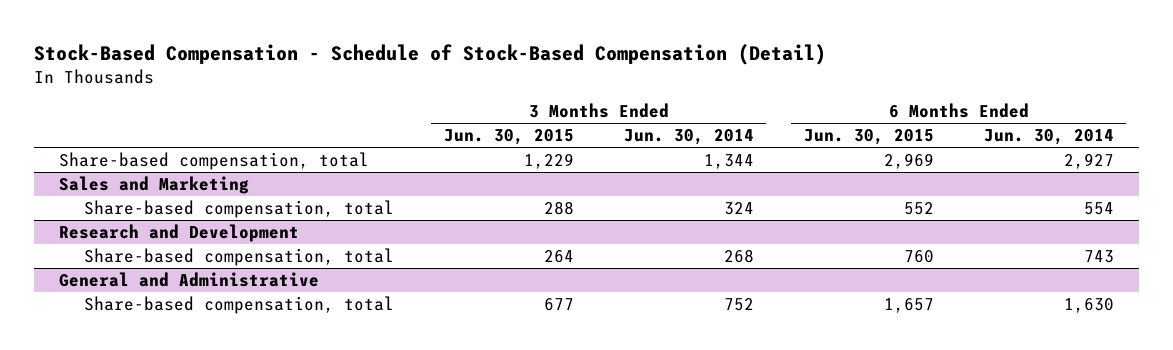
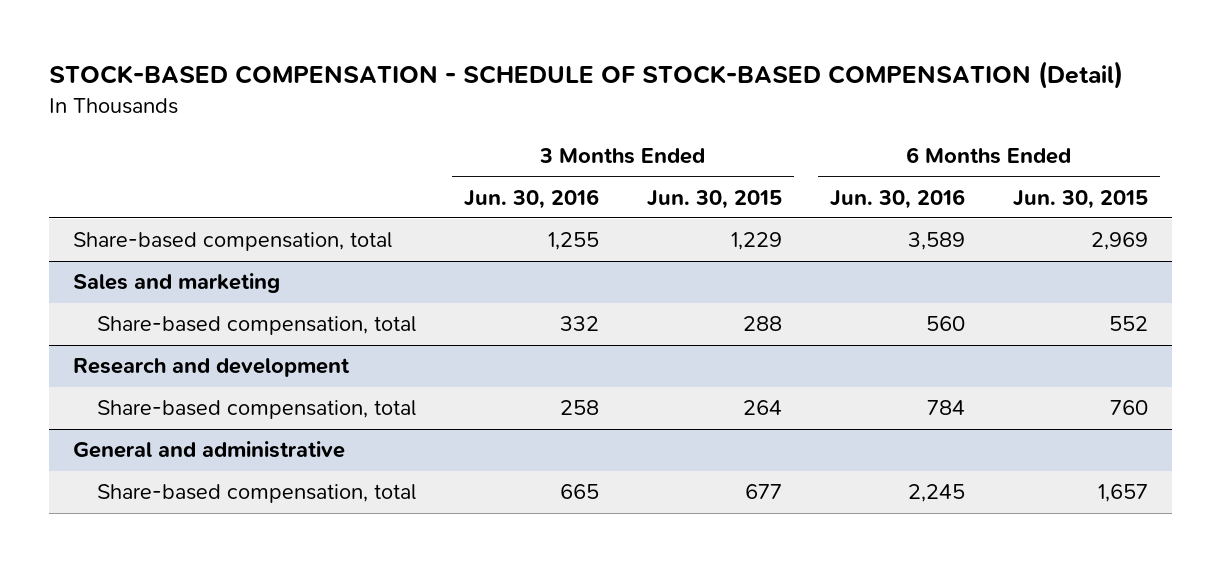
[33,43,826,65] Stock-Based Compensation - Schedule of Stock-Based Compensation (Detail) -> [49,61,1124,90] STOCK-BASED COMPENSATION - SCHEDULE OF STOCK-BASED COMPENSATION (Detail)
[623,129,754,146] Jun. 30, 2014 -> none
[983,129,1114,146] Jun. 30, 2014 -> none
none -> [463,188,599,209] Jun. 30, 2016
none -> [829,188,965,209] Jun. 30, 2016
[58,175,249,194] Sales and Marketing -> [73,273,281,294] Sales and marketing
[58,223,299,242] Research and Development -> [73,358,351,378] Research and development
[58,271,319,287] General and Administrative -> [73,441,346,459] General and administrative

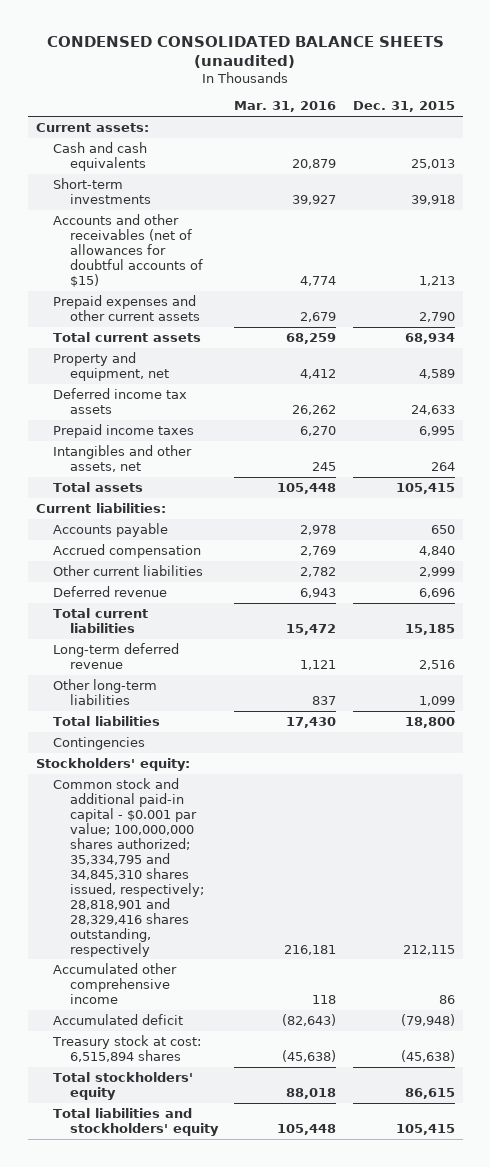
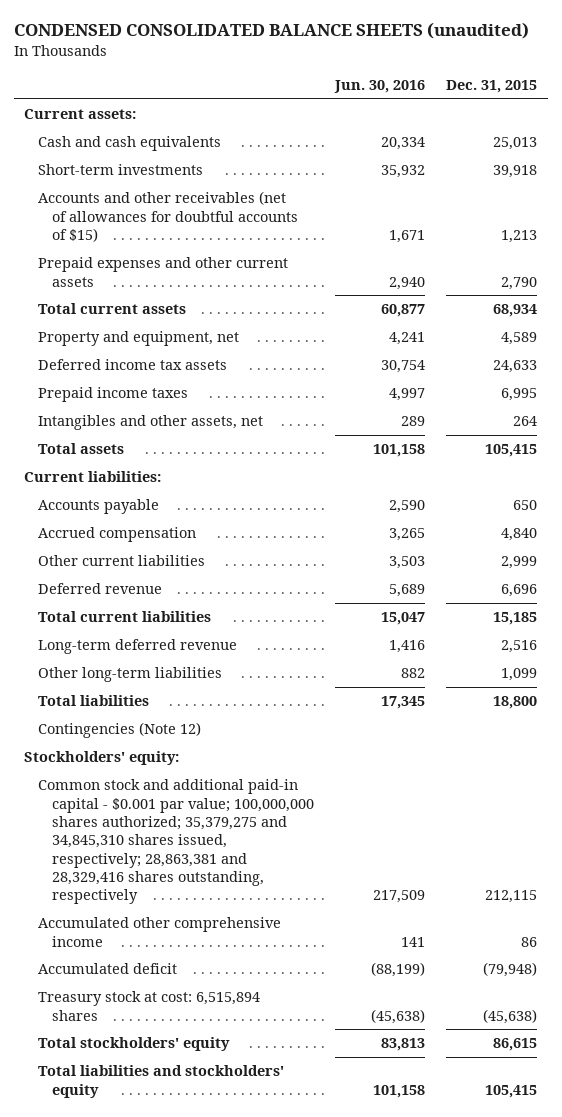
[234,101,337,113] Mar. 31, 2016 -> none
none -> [334,80,426,94] Jun. 30, 2016
[52,736,145,750] Contingencies -> [38,722,202,739] Contingencies (Note 12)
[52,777,205,957] Common stock and additional paid-in capital - $0.001 par value; 100,000,000 shares authorized; 35,334,795 and 34,845,310 shares issued, respectively; 28,818,901 and 28,329,416 shares outstanding, respectively -> [38,779,315,905] Common stock and additional paid-in capital - $0.001 par value; 100,000,000 shares authorized; 35,379,275 and 34,845,310 shares issued, respectively; 28,863,381 and 28,329,416 shares outstanding, respectively

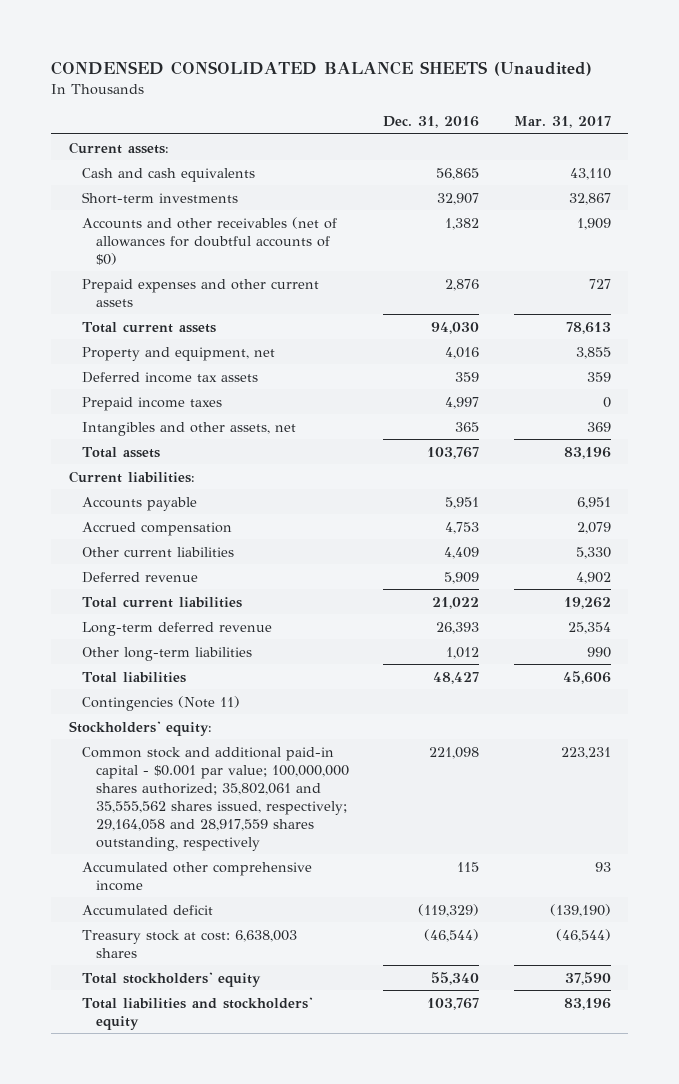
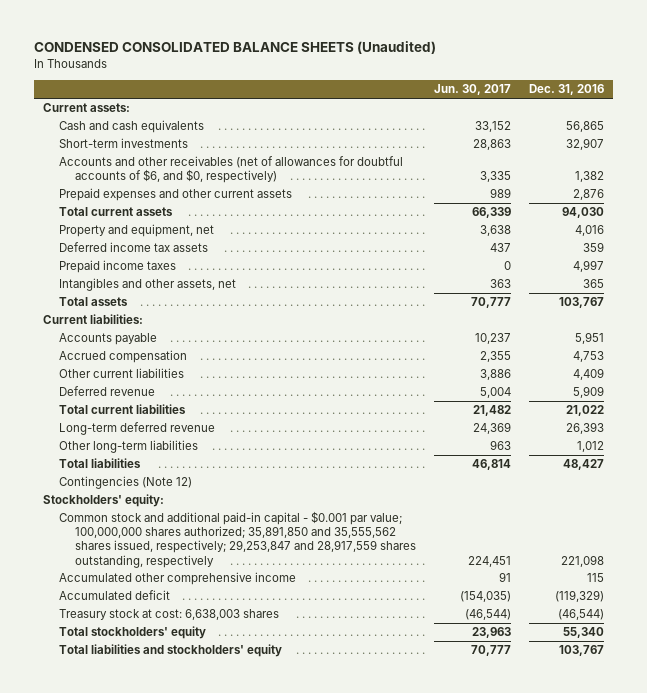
[513,116,611,129] Mar. 31, 2017 -> none
none -> [434,84,512,96] Jun. 30, 2017
[82,216,338,265] Accounts and other receivables (net of allowances for doubtful accounts of $0) -> [59,156,404,184] Accounts and other receivables (net of allowances for doubtful accounts of $6, and $0, respectively)
[82,695,241,711] Contingencies (Note 11) -> [59,476,193,490] Contingencies (Note 12)
[82,746,349,851] Common stock and additional paid-in capital - $0.001 par value; 100,000,000 shares authorized; 35,802,061 and 35,555,562 shares issued, respectively; 29,164,058 and 28,917,559 shares outstanding, respectively -> [59,511,417,568] Common stock and additional paid-in capital - $0.001 par value; 100,000,000 shares authorized; 35,891,850 and 35,555,562 shares issued, respectively; 29,253,847 and 28,917,559 shares outstanding, respectively

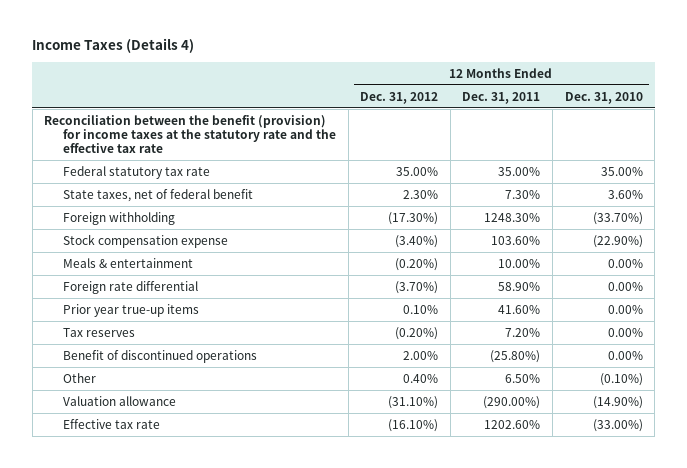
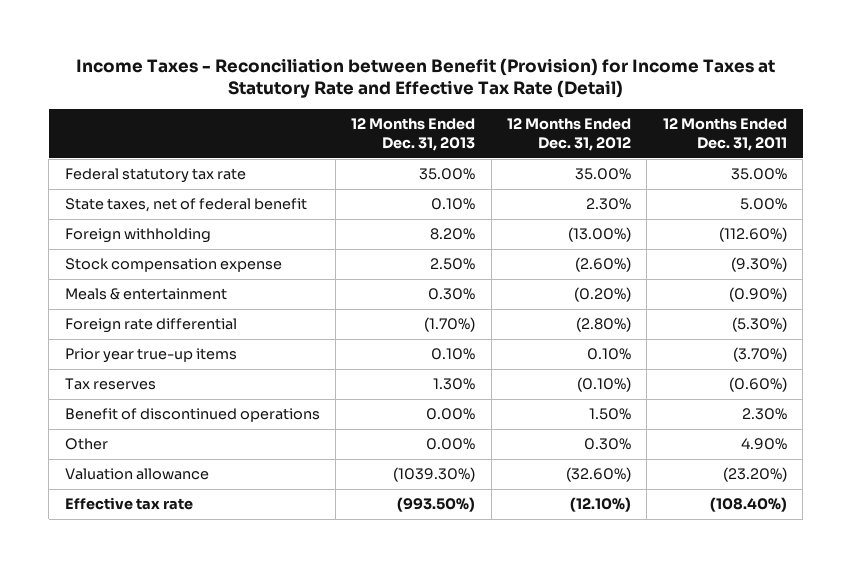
[32,38,195,54] Income Taxes (Details 4) -> [75,57,775,99] Income Taxes - Reconciliation between Benefit (Provision) for Income Taxes at Statutory Rate and Effective Tax Rate (Detail)
[564,91,643,104] Dec. 31, 2010 -> none
none -> [351,118,476,152] 12 Months Ended Dec. 31, 2013
[44,114,336,153] Reconciliation between the benefit (provision) for income taxes at the statutory rate and the effective tax rate -> none
[505,189,541,199] 7.30% -> [739,198,787,211] 5.00%
[388,211,439,225] (17.30%) -> [568,227,632,243] (13.00%)
[484,212,541,222] 1248.30% -> [718,227,787,243] (112.60%)
[395,234,439,248] (3.40%) -> [575,257,632,273] (2.60%)
[491,235,541,245] 103.60% -> [730,257,787,273] (9.30%)
[498,258,541,268] 10.00% -> [728,287,787,303] (0.90%)
[395,280,439,294] (3.70%) -> [576,317,632,333] (2.80%)
[498,281,541,291] 58.90% -> [731,317,787,333] (5.30%)
[498,304,541,314] 41.60% -> [732,347,787,363] (3.70%)
[395,326,439,340] (0.20%) -> [577,377,632,393] (0.10%)
[505,327,541,337] 7.20% -> [728,377,787,393] (0.60%)
[403,350,439,360] 2.00% -> [589,408,632,421] 1.50%
[490,349,541,363] (25.80%) -> [741,408,787,421] 2.30%
[403,373,439,383] 0.40% -> [584,438,632,451] 0.30%
[505,373,541,383] 6.50% -> [740,438,787,451] 4.90%
[388,395,439,409] (31.10%) -> [566,467,632,483] (32.60%)
[483,395,541,409] (290.00%) -> [722,467,787,483] (23.20%)
[388,418,439,432] (16.10%) -> [570,497,632,513] (12.10%)
[484,419,541,429] 1202.60% -> [709,497,787,513] (108.40%)

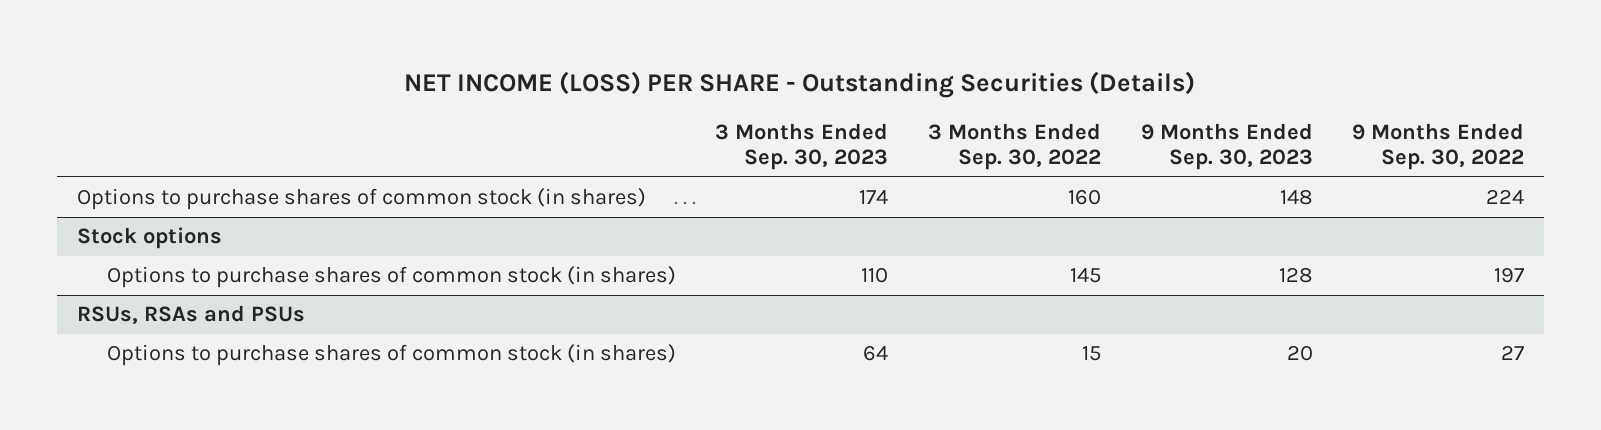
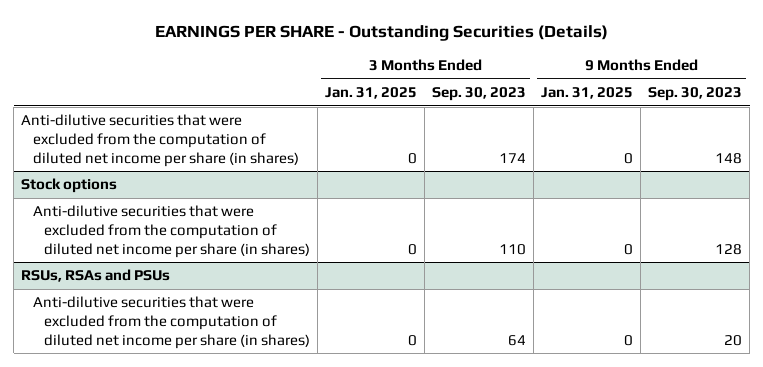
[404,70,1196,98] NET INCOME (LOSS) PER SHARE - Outstanding Securities (Details) -> [154,24,608,41] EARNINGS PER SHARE - Outstanding Securities (Details)
[927,123,1101,171] 3 Months Ended Sep. 30, 2022 -> none
[1352,123,1525,171] 9 Months Ended Sep. 30, 2022 -> none
none -> [325,87,418,100] Jan. 31, 2025
none -> [541,87,634,100] Jan. 31, 2025
[76,188,646,211] Options to purchase shares of common stock (in shares) -> [21,114,299,167] Anti-dilutive securities that were excluded from the computation of diluted net income per share (in shares)
[106,266,676,289] Options to purchase shares of common stock (in shares) -> [32,205,311,258] Anti-dilutive securities that were excluded from the computation of diluted net income per share (in shares)
[106,344,676,367] Options to purchase shares of common stock (in shares) -> [32,296,311,349] Anti-dilutive securities that were excluded from the computation of diluted net income per share (in shares)

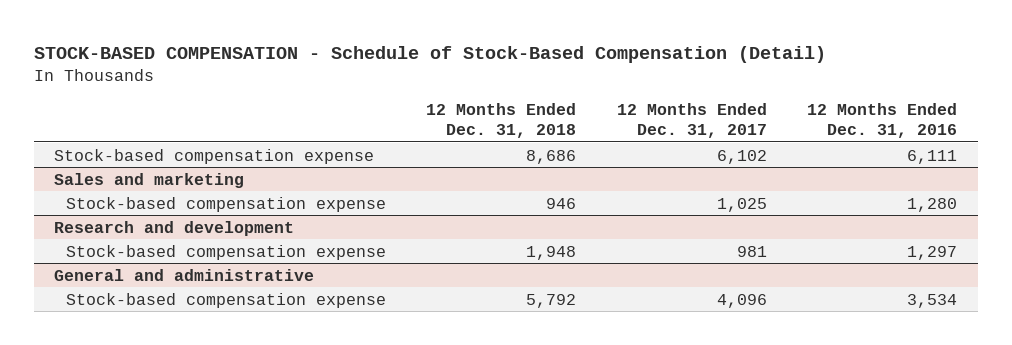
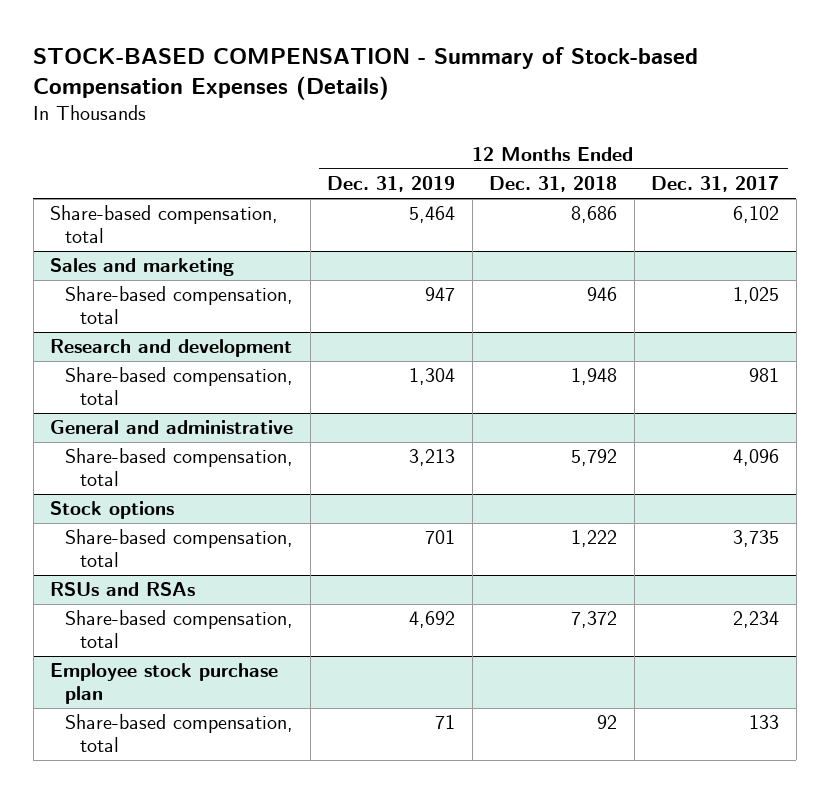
[33,46,826,64] STOCK-BASED COMPENSATION - Schedule of Stock-Based Compensation (Detail) -> [33,46,699,100] STOCK-BASED COMPENSATION - Summary of Stock-based Compensation Expenses (Details)
[807,103,958,139] 12 Months Ended Dec. 31, 2016 -> none
none -> [327,176,456,193] Dec. 31, 2019
[54,148,375,164] Stock-based compensation expense -> [50,205,279,244] Share-based compensation, total
[65,196,386,212] Stock-based compensation expense -> [65,286,294,325] Share-based compensation, total
[65,244,386,260] Stock-based compensation expense -> [65,367,294,406] Share-based compensation, total
[65,292,386,308] Stock-based compensation expense -> [65,448,294,487] Share-based compensation, total
none -> [50,501,175,520] Stock options
none -> [65,529,294,568] Share-based compensation, total
none -> [50,582,196,597] RSUs and RSAs
none -> [65,610,294,649] Share-based compensation, total
none -> [50,663,279,705] Employee stock purchase plan
none -> [65,714,294,753] Share-based compensation, total

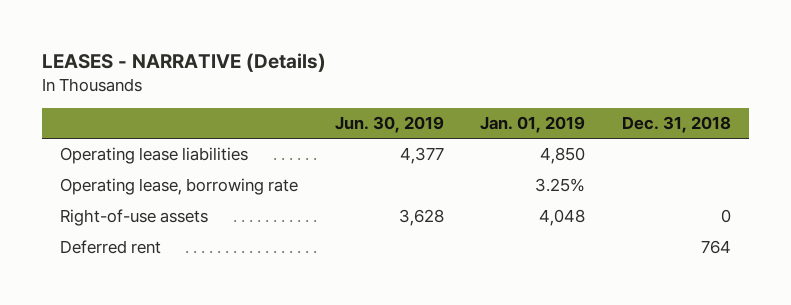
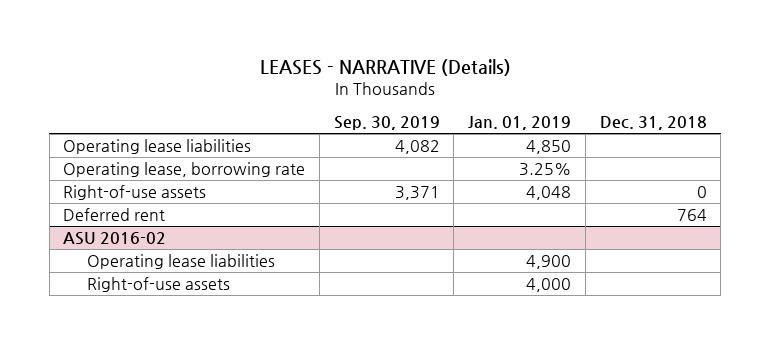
[334,116,444,134] Jun. 30, 2019 -> none
none -> [333,115,440,130] Sep. 30, 2019
none -> [63,232,167,246] ASU 2016-02
none -> [86,254,275,270] Operating lease liabilities
none -> [86,277,230,293] Right-of-use assets

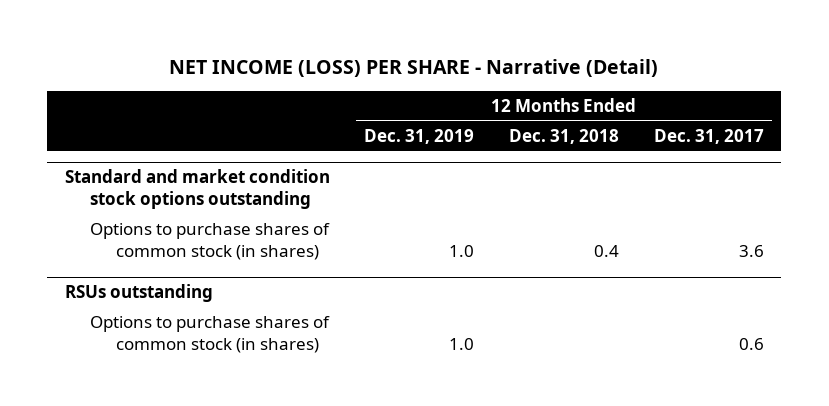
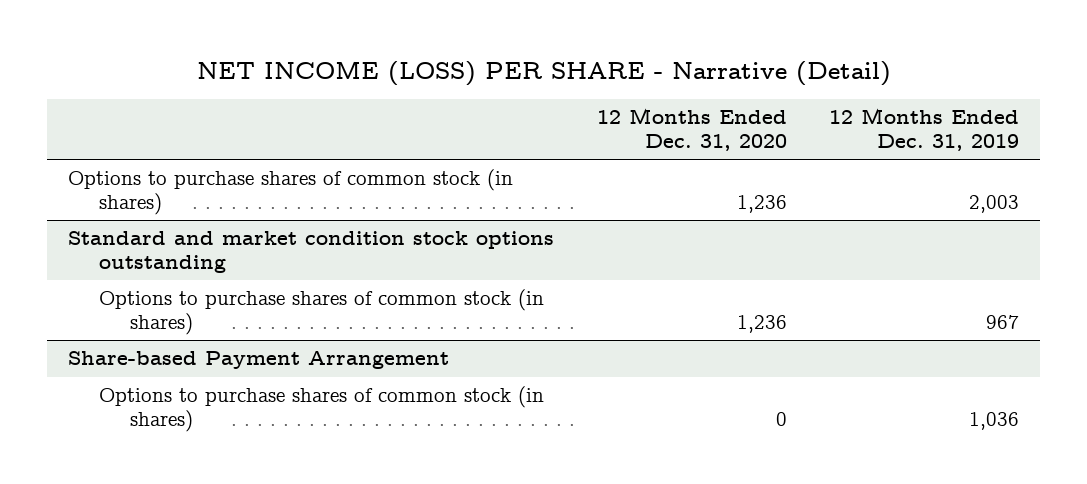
[509,128,620,144] Dec. 31, 2018 -> none
[653,128,764,144] Dec. 31, 2017 -> none
none -> [596,108,787,152] 12 Months Ended Dec. 31, 2020
none -> [68,169,514,216] Options to purchase shares of common stock (in shares)
[64,284,213,303] RSUs outstanding -> none
[449,245,475,258] 1.0 -> [985,315,1019,330] 967
none -> [68,351,450,370] Share-based Payment Arrangement
[449,338,475,351] 1.0 -> [968,412,1019,431] 1,036

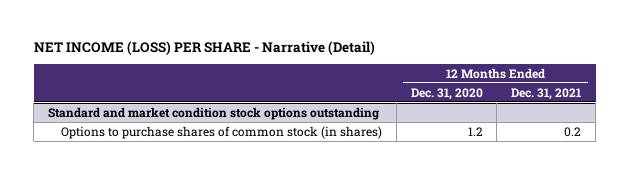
[828,108,1019,152] 12 Months Ended Dec. 31, 2019 -> none
none -> [511,87,582,100] Dec. 31, 2021
[68,169,514,216] Options to purchase shares of common stock (in shares) -> none
[68,351,450,370] Share-based Payment Arrangement -> none
[99,386,545,433] Options to purchase shares of common stock (in shares) -> none
[736,315,787,334] 1,236 -> [467,126,483,136] 1.2

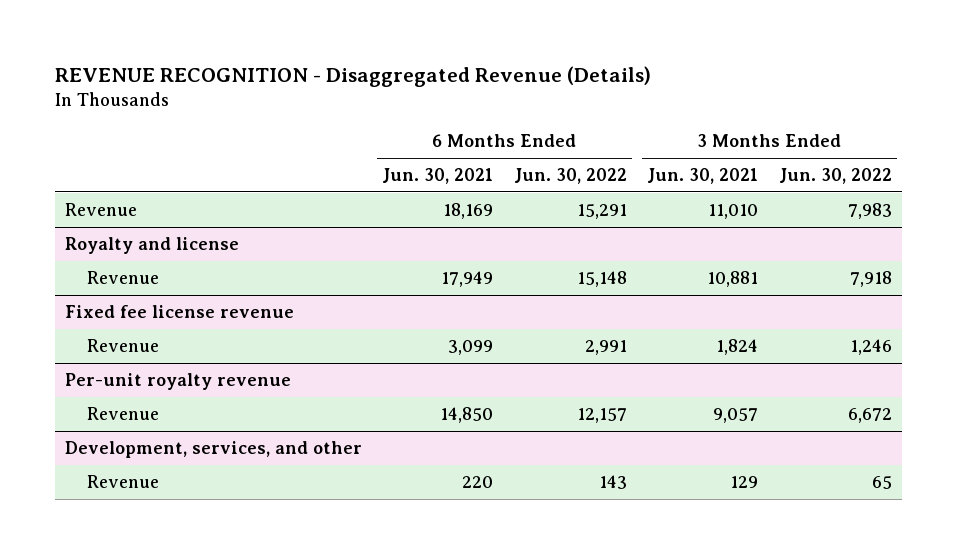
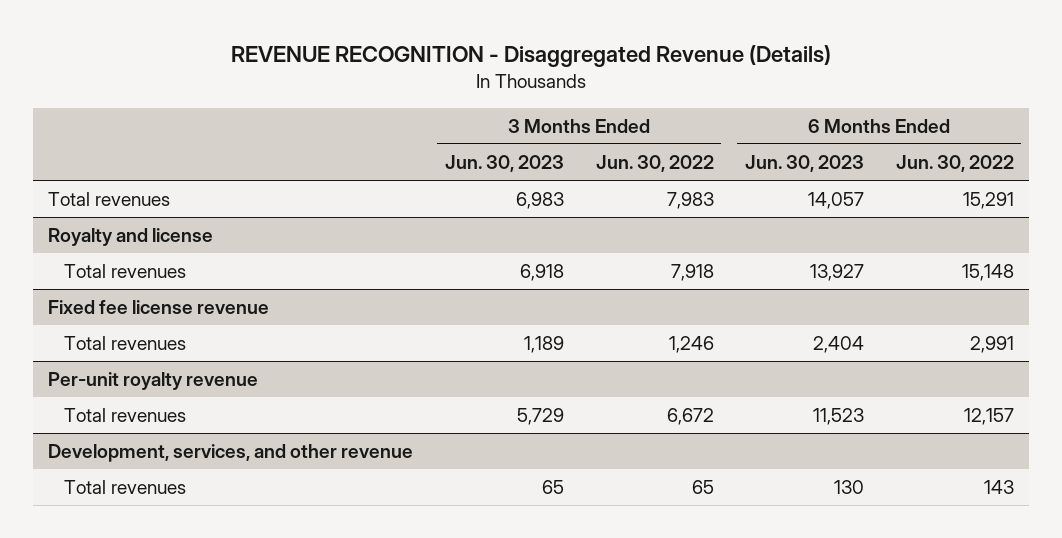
[382,168,494,185] Jun. 30, 2021 -> none
[647,168,759,185] Jun. 30, 2021 -> none
none -> [445,154,565,172] Jun. 30, 2023
none -> [745,154,865,172] Jun. 30, 2023
[64,203,137,217] Revenue -> [48,192,171,207] Total revenues
[87,271,160,285] Revenue -> [64,264,187,279] Total revenues
[87,339,160,353] Revenue -> [64,336,187,351] Total revenues
[87,407,160,421] Revenue -> [64,408,187,423] Total revenues
[64,441,362,459] Development, services, and other -> [48,444,414,463] Development, services, and other revenue
[87,475,160,489] Revenue -> [64,480,187,495] Total revenues

